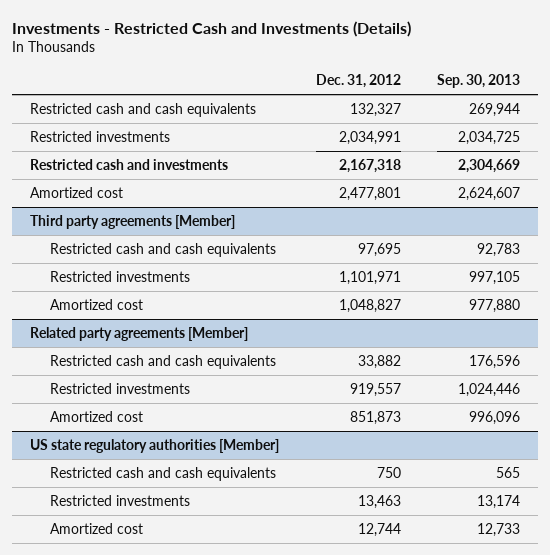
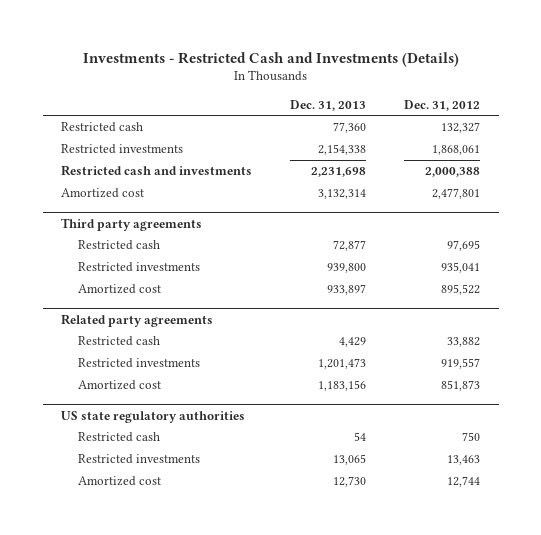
[436,74,520,89] Sep. 30, 2013 -> none
none -> [290,99,367,111] Dec. 31, 2013
[30,103,257,118] Restricted cash and cash equivalents -> [61,122,144,133] Restricted cash
[338,131,401,146] 2,034,991 -> [431,145,480,156] 1,868,061
[338,159,401,174] 2,167,318 -> [424,167,480,178] 2,000,388
[30,215,236,230] Third party agreements [Member] -> [61,217,203,231] Third party agreements
[50,243,277,258] Restricted cash and cash equivalents -> [77,240,160,251] Restricted cash
[338,271,401,286] 1,101,971 -> [440,262,480,274] 935,041
[338,299,401,314] 1,048,827 -> [440,284,480,296] 895,522
[30,327,249,342] Related party agreements [Member] -> [61,313,214,327] Related party agreements
[50,355,277,370] Restricted cash and cash equivalents -> [77,336,160,347] Restricted cash
[30,439,280,454] US state regulatory authorities [Member] -> [61,410,246,423] US state regulatory authorities
[50,467,277,482] Restricted cash and cash equivalents -> [77,432,160,443] Restricted cash

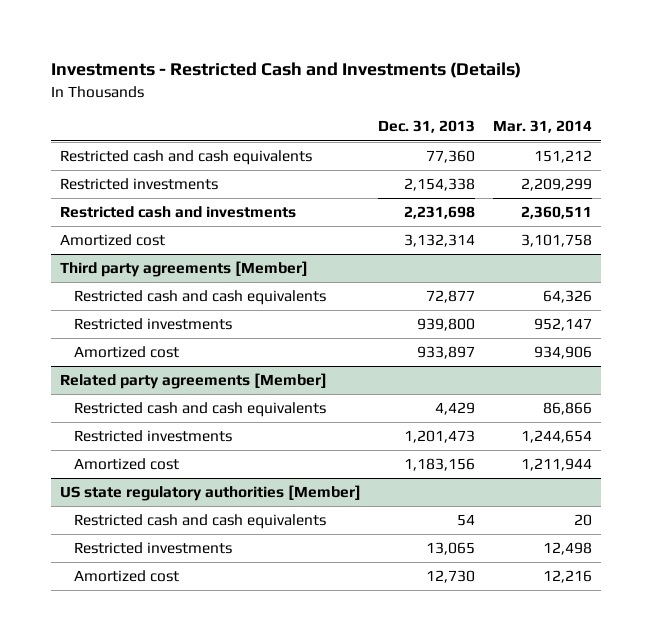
[403,99,480,111] Dec. 31, 2012 -> none
none -> [492,120,592,134] Mar. 31, 2014
[61,122,144,133] Restricted cash -> [59,150,312,166] Restricted cash and cash equivalents
[61,217,203,231] Third party agreements -> [59,261,308,278] Third party agreements [Member]
[77,240,160,251] Restricted cash -> [73,290,326,306] Restricted cash and cash equivalents
[61,313,214,327] Related party agreements -> [59,373,327,390] Related party agreements [Member]
[77,336,160,347] Restricted cash -> [73,402,326,418] Restricted cash and cash equivalents
[61,410,246,423] US state regulatory authorities -> [59,485,361,502] US state regulatory authorities [Member]
[77,432,160,443] Restricted cash -> [73,514,326,530] Restricted cash and cash equivalents

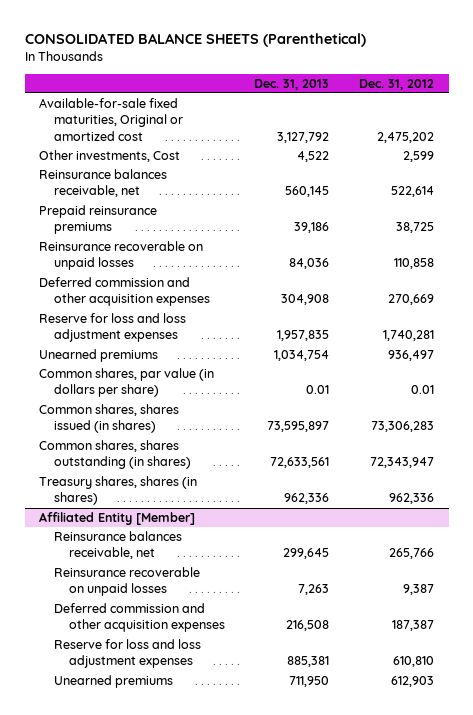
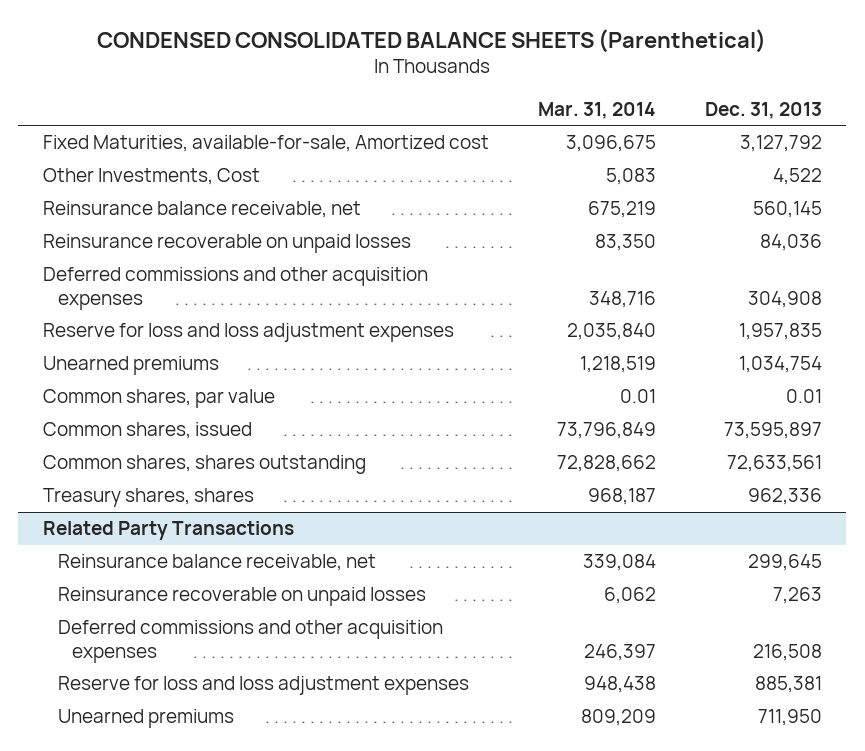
[24,33,366,48] CONSOLIDATED BALANCE SHEETS (Parenthetical) -> [97,28,767,53] CONDENSED CONSOLIDATED BALANCE SHEETS (Parenthetical)
[358,78,434,90] Dec. 31, 2012 -> none
none -> [537,101,656,119] Mar. 31, 2014
[39,205,158,235] Prepaid reinsurance premiums -> none
[39,98,184,141] Available-for-sale fixed maturities, Original or amortized cost -> [42,135,489,153] Fixed Maturities, available-for-sale, Amortized cost
[39,150,181,163] Other investments, Cost -> [42,168,260,186] Other Investments, Cost
[39,169,168,198] Reinsurance balances receivable, net -> [42,201,361,219] Reinsurance balance receivable, net
[39,277,211,307] Deferred commission and other acquisition expenses -> [42,267,428,310] Deferred commissions and other acquisition expenses
[39,512,196,526] Affiliated Entity [Member] -> none
[39,368,215,398] Common shares, par value (in dollars per share) -> [42,389,275,409] Common shares, par value
[39,404,180,434] Common shares, shares issued (in shares) -> [42,422,252,440] Common shares, issued
[39,440,192,470] Common shares, shares outstanding (in shares) -> [42,455,366,475] Common shares, shares outstanding
[39,476,198,506] Treasury shares, shares (in shares) -> [42,488,254,508] Treasury shares, shares
none -> [42,521,294,541] Related Party Transactions
[54,531,183,560] Reinsurance balances receivable, net -> [57,554,376,572] Reinsurance balance receivable, net
[54,603,225,633] Deferred commission and other acquisition expenses -> [57,620,443,663] Deferred commissions and other acquisition expenses

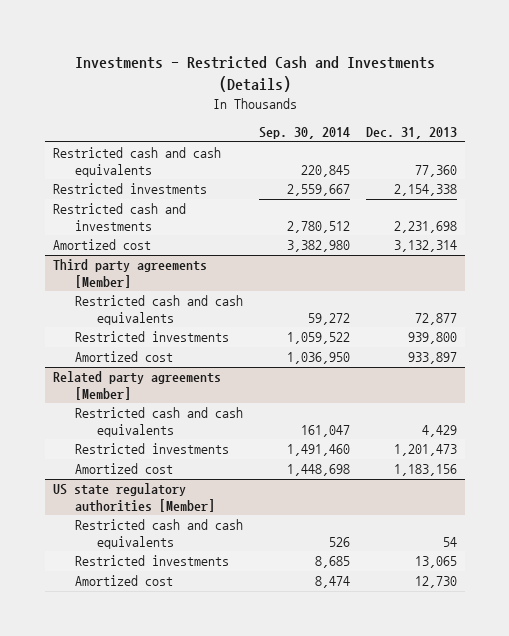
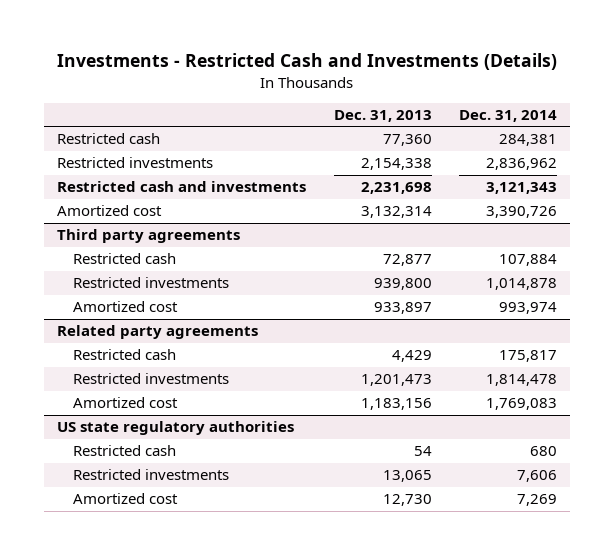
[258,127,350,140] Sep. 30, 2014 -> none
none -> [458,109,557,122] Dec. 31, 2014
[52,147,221,177] Restricted cash and cash equivalents -> [57,133,161,145] Restricted cash
[52,259,207,288] Third party agreements [Member] -> [57,229,241,244] Third party agreements
[74,295,243,325] Restricted cash and cash equivalents -> [73,253,177,265] Restricted cash
[52,371,221,400] Related party agreements [Member] -> [57,325,259,340] Related party agreements
[74,407,243,437] Restricted cash and cash equivalents -> [73,349,177,361] Restricted cash
[52,483,215,512] US state regulatory authorities [Member] -> [57,421,295,436] US state regulatory authorities
[74,519,243,549] Restricted cash and cash equivalents -> [73,445,177,457] Restricted cash

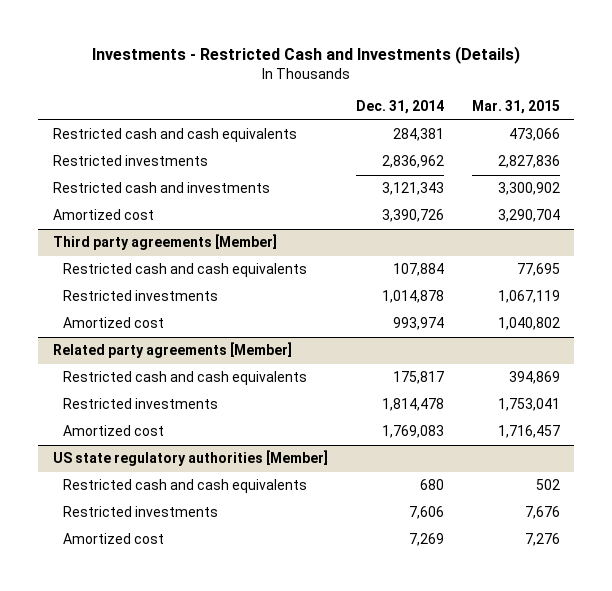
[333,109,432,122] Dec. 31, 2013 -> none
none -> [471,100,560,115] Mar. 31, 2015
[57,133,161,145] Restricted cash -> [52,128,297,143] Restricted cash and cash equivalents
[57,229,241,244] Third party agreements -> [52,234,277,251] Third party agreements [Member]
[73,253,177,265] Restricted cash -> [63,263,308,278] Restricted cash and cash equivalents
[57,325,259,340] Related party agreements -> [52,342,292,359] Related party agreements [Member]
[73,349,177,361] Restricted cash -> [63,371,308,386] Restricted cash and cash equivalents
[57,421,295,436] US state regulatory authorities -> [52,450,328,467] US state regulatory authorities [Member]
[73,445,177,457] Restricted cash -> [63,479,308,494] Restricted cash and cash equivalents

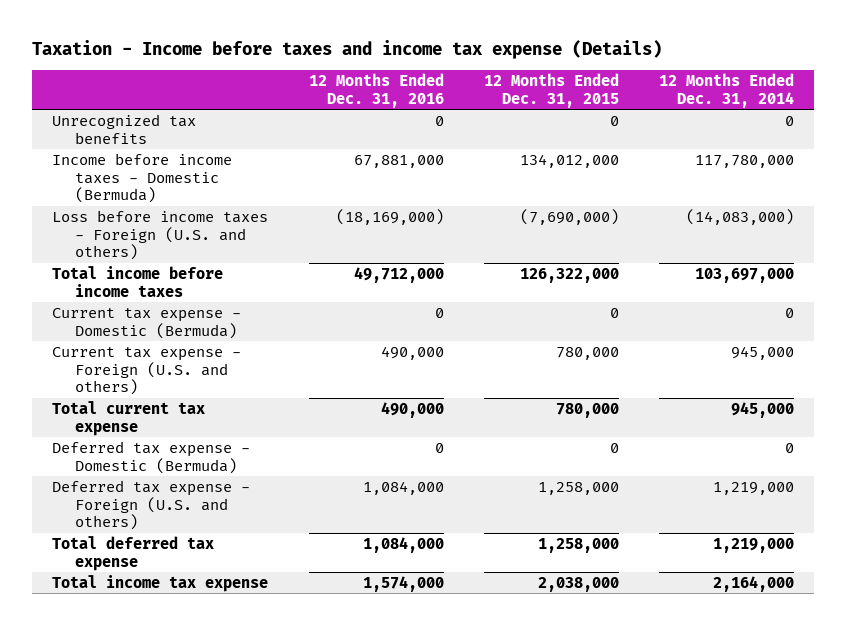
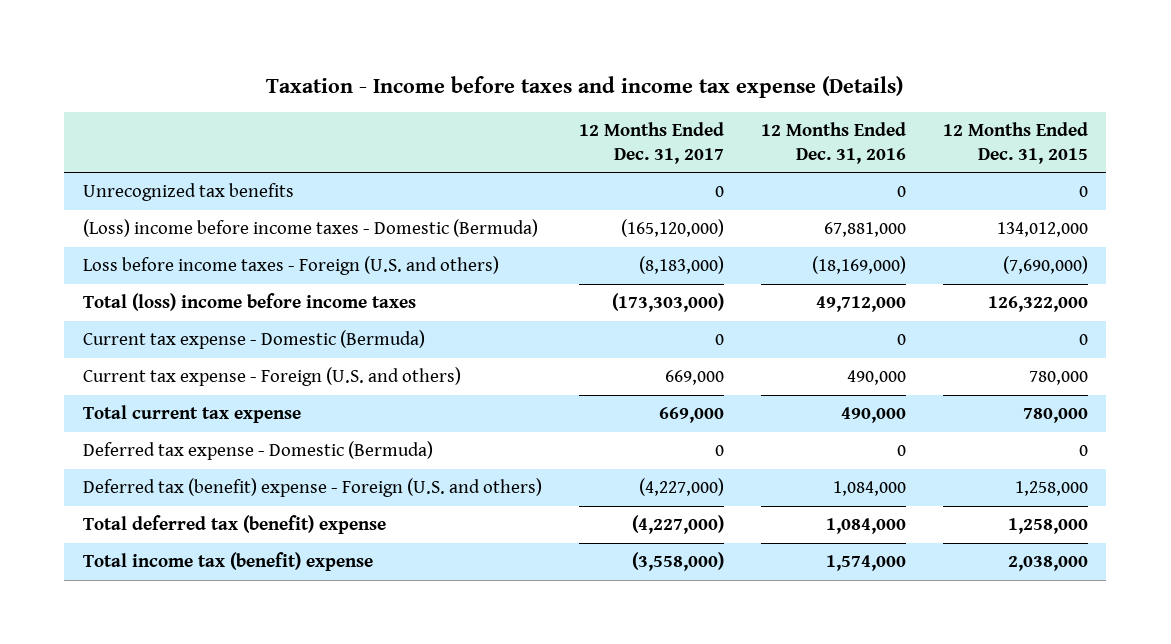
[659,72,795,108] 12 Months Ended Dec. 31, 2014 -> none
none -> [578,121,724,164] 12 Months Ended Dec. 31, 2017
[52,152,233,204] Income before income taxes - Domestic (Bermuda) -> [82,219,538,238] (Loss) income before income taxes - Domestic (Bermuda)
[52,265,224,297] Total income before income taxes -> [82,293,416,312] Total (loss) income before income taxes
[52,479,251,531] Deferred tax expense - Foreign (U.S. and others) -> [82,478,542,498] Deferred tax (benefit) expense - Foreign (U.S. and others)
[52,535,215,571] Total deferred tax expense -> [82,515,386,535] Total deferred tax (benefit) expense
[52,574,269,592] Total income tax expense -> [82,552,373,572] Total income tax (benefit) expense

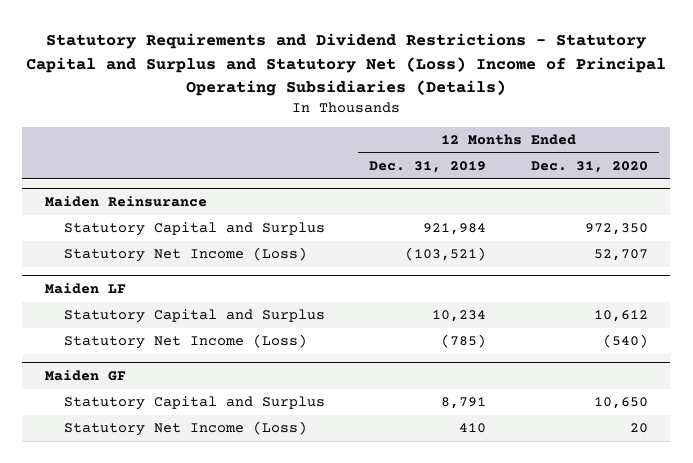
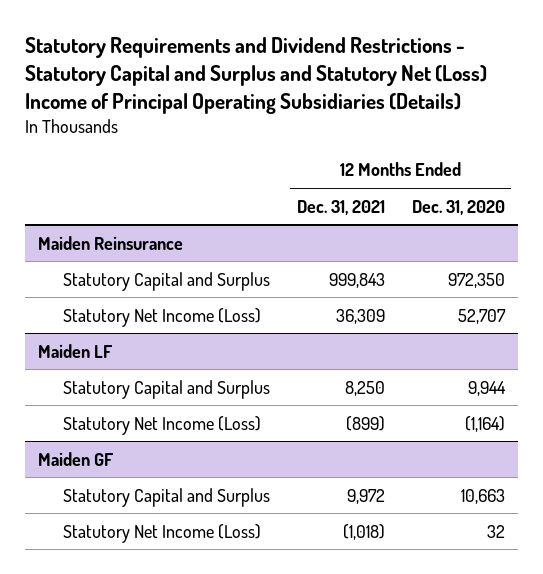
[369,160,487,173] Dec. 31, 2019 -> none
none -> [297,199,386,215] Dec. 31, 2021
[593,310,648,323] 10,612 -> [467,380,506,396] 9,944
[602,334,648,349] (540) -> [464,415,505,432] (1,164)
[593,397,648,410] 10,650 -> [460,488,505,504] 10,663
[629,423,648,434] 20 -> [486,524,505,538] 32

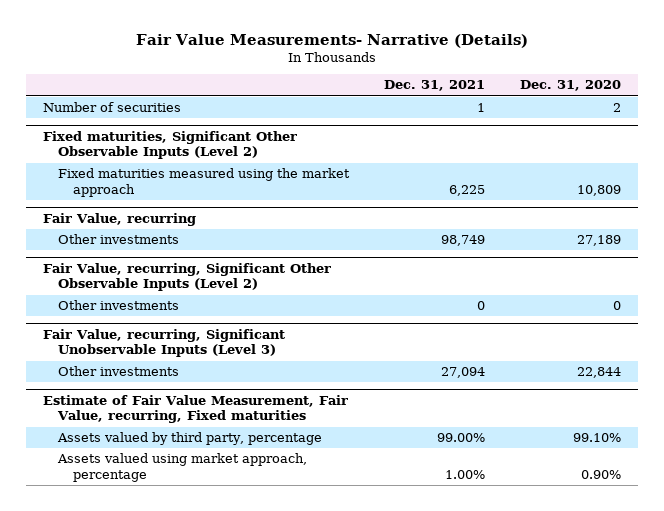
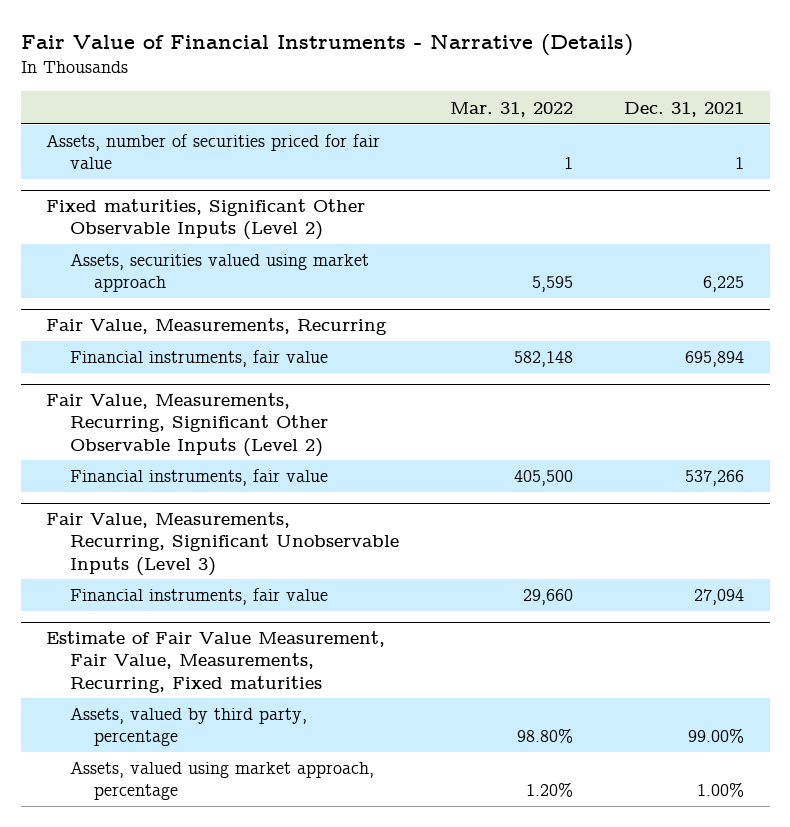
[135,33,528,48] Fair Value Measurements- Narrative (Details) -> [20,33,633,56] Fair Value of Financial Instruments - Narrative (Details)
[519,80,621,92] Dec. 31, 2020 -> none
none -> [450,101,574,117] Mar. 31, 2022
[42,102,181,113] Number of securities -> [46,134,381,170] Assets, number of securities priced for fair value
[58,234,180,245] Other investments -> none
[58,300,180,311] Other investments -> none
[58,168,351,197] Fixed maturities measured using the market approach -> [70,253,370,293] Assets, securities valued using market approach
[42,212,196,226] Fair Value, recurring -> [46,318,388,336] Fair Value, Measurements, Recurring
none -> [70,350,329,368] Financial instruments, fair value
[42,262,331,292] Fair Value, recurring, Significant Other Observable Inputs (Level 2) -> [46,393,329,457] Fair Value, Measurements, Recurring, Significant Other Observable Inputs (Level 2)
none -> [70,469,329,487] Financial instruments, fair value
[42,328,285,358] Fair Value, recurring, Significant Unobservable Inputs (Level 3) -> [46,512,400,576] Fair Value, Measurements, Recurring, Significant Unobservable Inputs (Level 3)
[58,366,180,377] Other investments -> [70,588,329,606] Financial instruments, fair value
[42,394,348,424] Estimate of Fair Value Measurement, Fair Value, recurring, Fixed maturities -> [46,631,386,693] Estimate of Fair Value Measurement, Fair Value, Measurements, Recurring, Fixed maturities
[57,432,323,446] Assets valued by third party, percentage -> [70,707,308,747] Assets, valued by third party, percentage
[57,453,308,482] Assets valued using market approach, percentage -> [70,761,375,801] Assets, valued using market approach, percentage

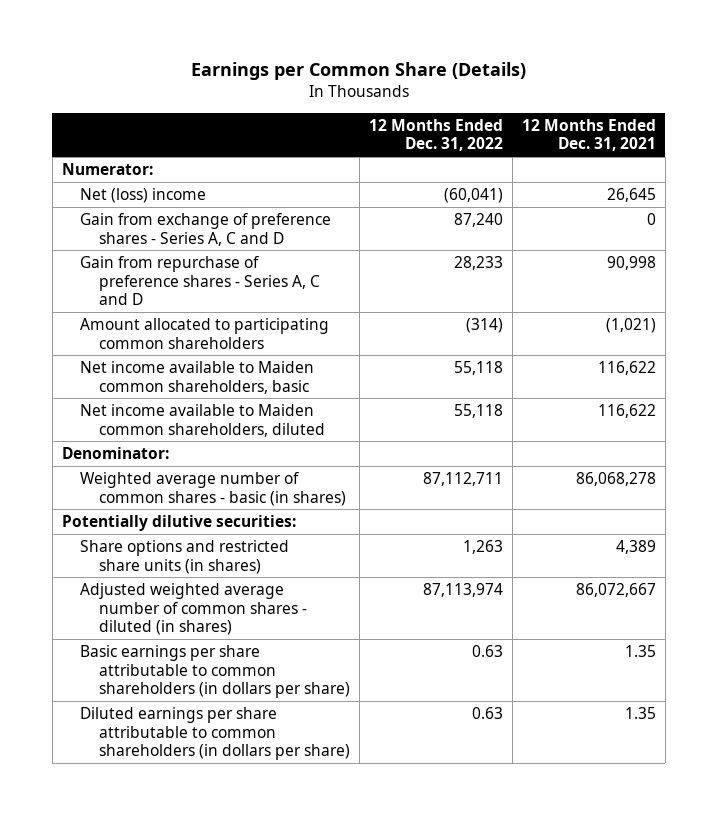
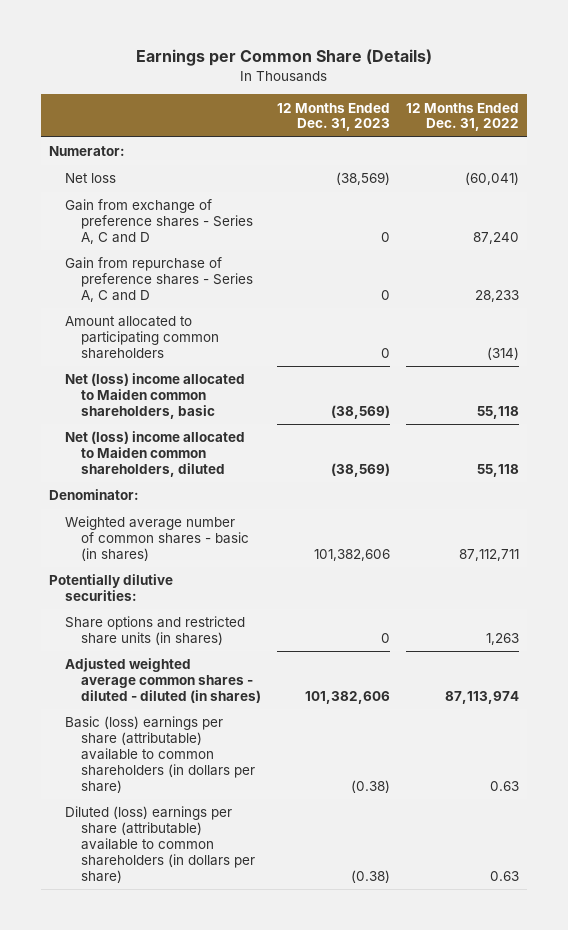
[521,118,656,152] 12 Months Ended Dec. 31, 2021 -> none
none -> [276,102,390,132] 12 Months Ended Dec. 31, 2023
[80,187,207,203] Net (loss) income -> [64,173,116,184] Net loss
[80,360,315,394] Net income available to Maiden common shareholders, basic -> [64,373,245,419] Net (loss) income allocated to Maiden common shareholders, basic
[80,403,325,437] Net income available to Maiden common shareholders, diluted -> [64,431,245,477] Net (loss) income allocated to Maiden common shareholders, diluted
[80,582,307,636] Adjusted weighted average number of common shares - diluted (in shares) -> [64,658,261,703] Adjusted weighted average common shares - diluted - diluted (in shares)
[80,644,350,699] Basic earnings per share attributable to common shareholders (in dollars per share) -> [64,716,255,793] Basic (loss) earnings per share (attributable) available to common shareholders (in dollars per share)
[80,706,350,761] Diluted earnings per share attributable to common shareholders (in dollars per share) -> [64,806,255,883] Diluted (loss) earnings per share (attributable) available to common shareholders (in dollars per share)

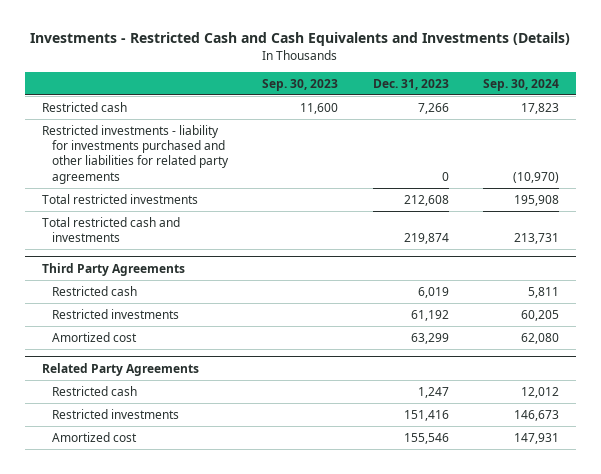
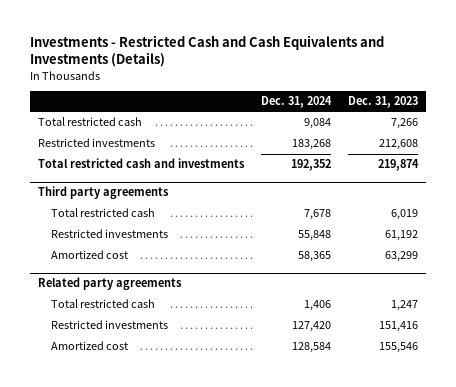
[262,78,339,91] Sep. 30, 2023 -> none
[483,78,560,91] Sep. 30, 2024 -> none
none -> [261,96,333,109] Dec. 31, 2024
[41,124,229,184] Restricted investments - liability for investments purchased and other liabilities for related party agreements -> none
[41,101,127,112] Restricted cash -> [38,117,143,127] Total restricted cash
[41,193,198,204] Total restricted investments -> [38,138,156,148] Restricted investments
[41,262,185,276] Third Party Agreements -> [38,186,170,200] Third party agreements
[51,285,137,296] Restricted cash -> [51,208,156,218] Total restricted cash
[41,362,199,376] Related Party Agreements -> [38,277,183,291] Related party agreements
[51,385,137,396] Restricted cash -> [51,299,156,309] Total restricted cash

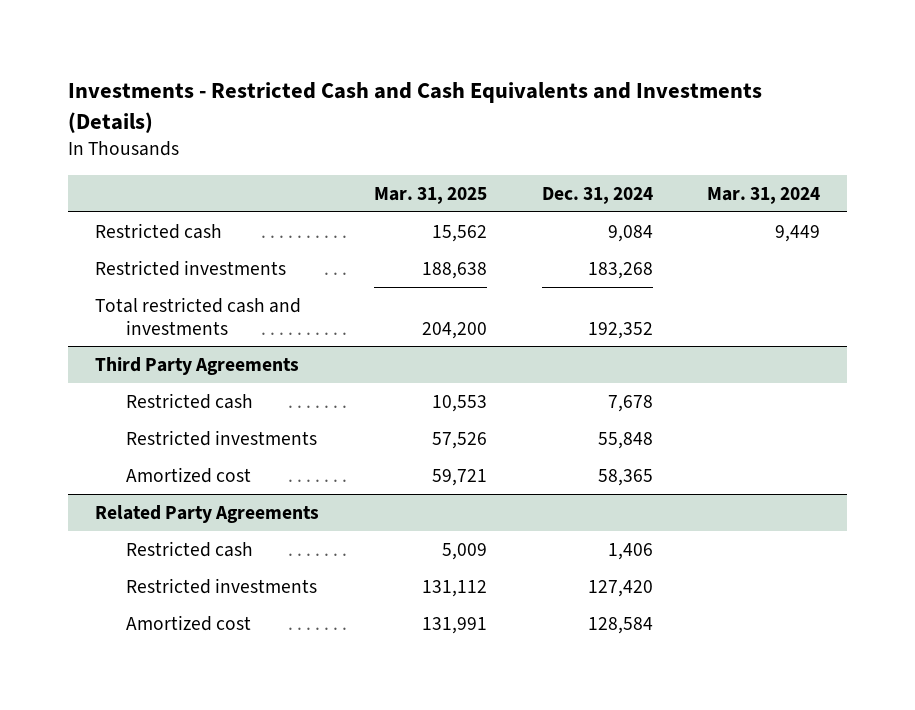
[348,96,419,109] Dec. 31, 2023 -> none
none -> [373,187,487,205] Mar. 31, 2025
none -> [707,187,821,205] Mar. 31, 2024
[38,117,143,127] Total restricted cash -> [95,222,223,239] Restricted cash
[38,186,170,200] Third party agreements -> [95,356,300,375] Third Party Agreements
[51,208,156,218] Total restricted cash -> [125,392,253,409] Restricted cash
[38,277,183,291] Related party agreements -> [95,504,320,523] Related Party Agreements
[51,299,156,309] Total restricted cash -> [125,540,253,557] Restricted cash

